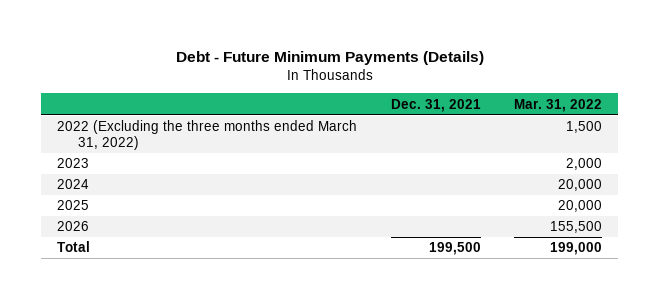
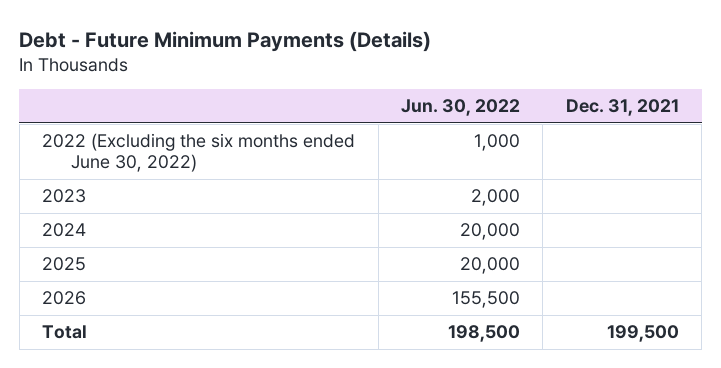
[513,98,602,112] Mar. 31, 2022 -> none
none -> [401,99,521,117] Jun. 30, 2022
[57,120,358,150] 2022 (Excluding the three months ended March 31, 2022) -> [42,133,356,173] 2022 (Excluding the six months ended June 30, 2022)

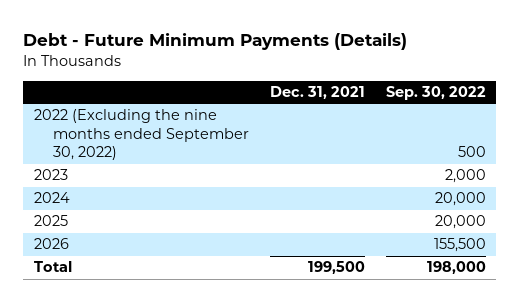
[401,99,521,117] Jun. 30, 2022 -> none
none -> [385,86,486,101] Sep. 30, 2022
[42,133,356,173] 2022 (Excluding the six months ended June 30, 2022) -> [33,109,250,161] 2022 (Excluding the nine months ended September 30, 2022)

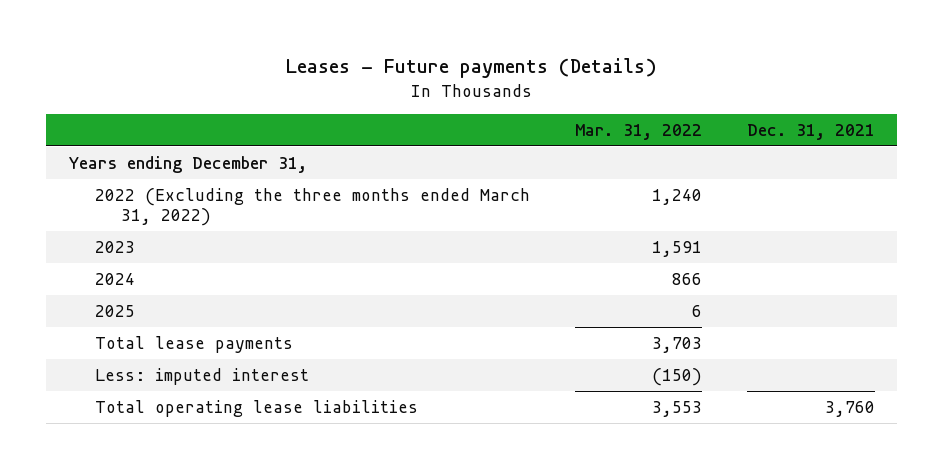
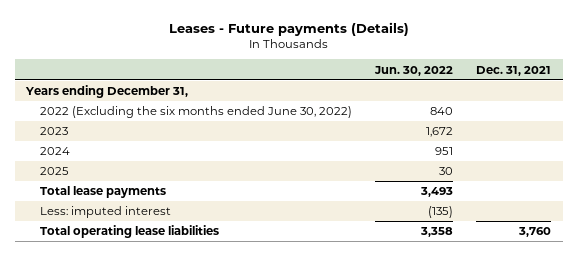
[574,123,702,140] Mar. 31, 2022 -> none
none -> [374,65,454,76] Jun. 30, 2022
[94,187,530,227] 2022 (Excluding the three months ended March 31, 2022) -> [40,106,353,119] 2022 (Excluding the six months ended June 30, 2022)

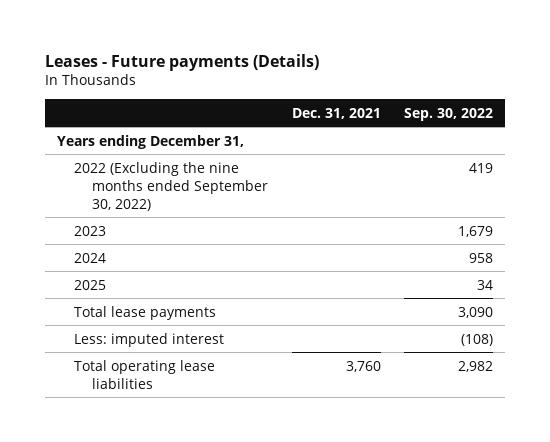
[374,65,454,76] Jun. 30, 2022 -> none
none -> [403,107,493,121] Sep. 30, 2022
[40,106,353,119] 2022 (Excluding the six months ended June 30, 2022) -> [74,161,269,211] 2022 (Excluding the nine months ended September 30, 2022)

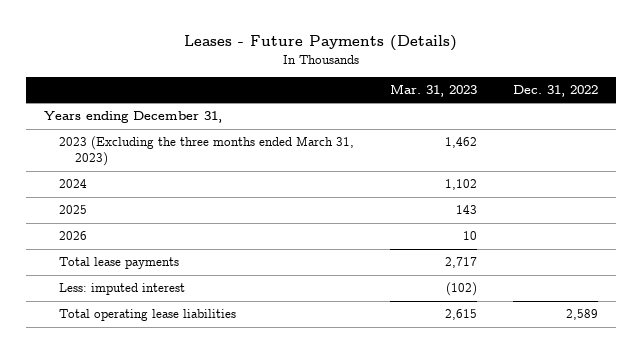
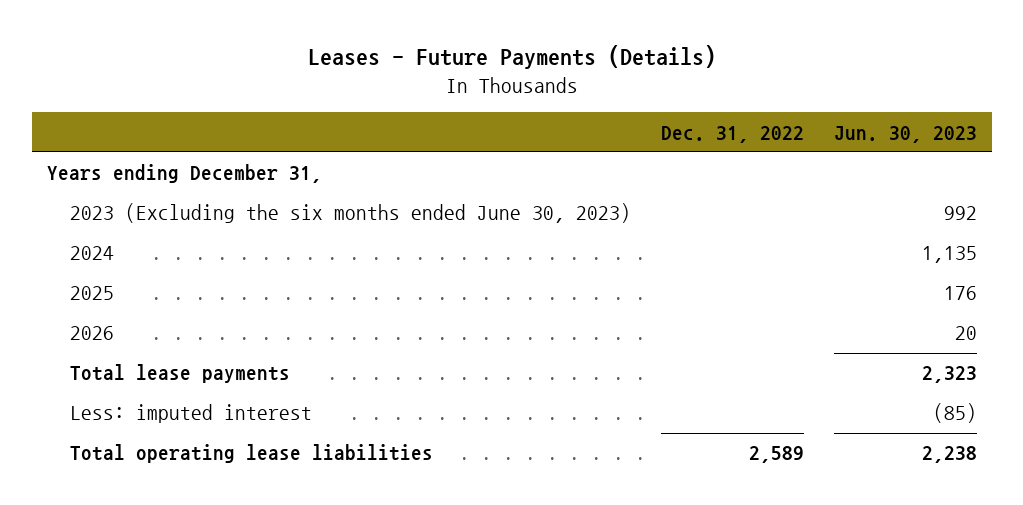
[390,84,478,98] Mar. 31, 2023 -> none
none -> [833,125,977,143] Jun. 30, 2023
[59,136,355,167] 2023 (Excluding the three months ended March 31, 2023) -> [70,203,632,224] 2023 (Excluding the six months ended June 30, 2023)

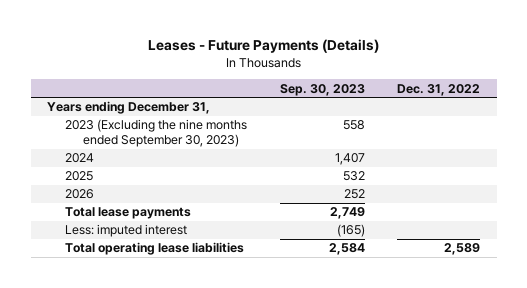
[833,125,977,143] Jun. 30, 2023 -> none
none -> [279,83,365,96] Sep. 30, 2023
[70,203,632,224] 2023 (Excluding the six months ended June 30, 2023) -> [65,119,248,148] 2023 (Excluding the nine months ended September 30, 2023)

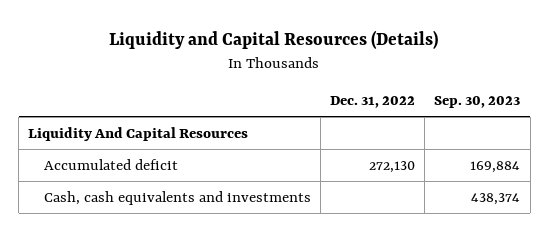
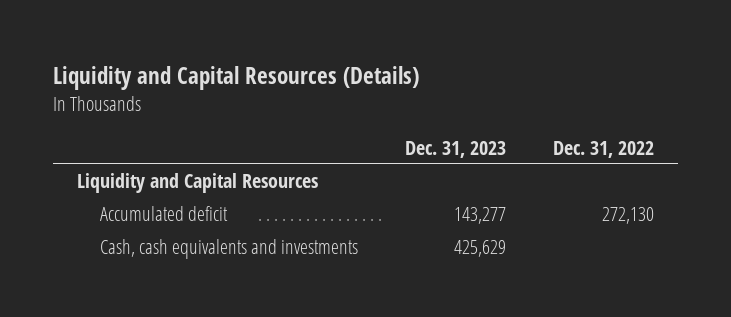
[434,96,521,109] Sep. 30, 2023 -> none
none -> [405,140,507,158] Dec. 31, 2023
[28,126,249,141] Liquidity And Capital Resources -> [76,173,318,194] Liquidity and Capital Resources

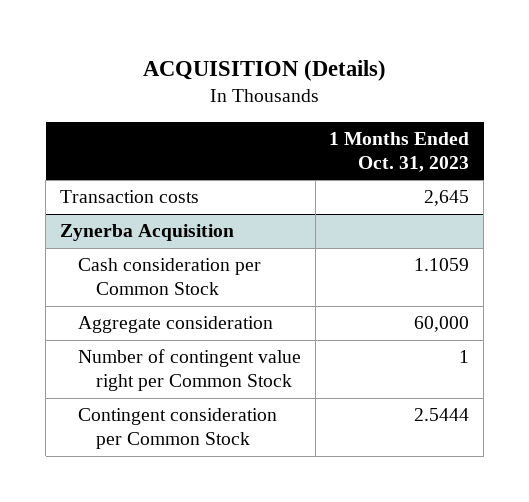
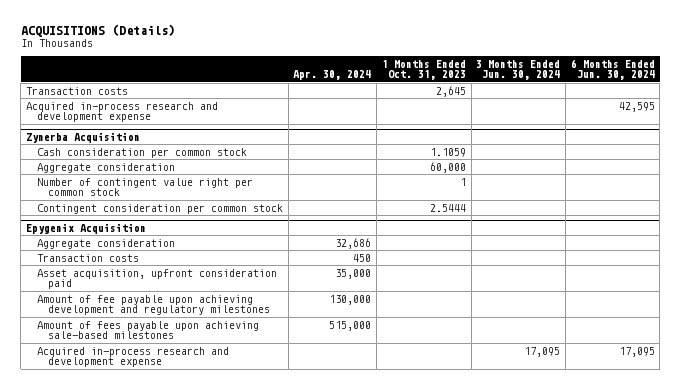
[142,59,386,81] ACQUISITION (Details) -> [20,23,175,37] ACQUISITIONS (Details)
none -> [293,70,372,81] Apr. 30, 2024
none -> [476,59,561,81] 3 Months Ended Jun. 30, 2024
none -> [570,58,655,81] 6 Months Ended Jun. 30, 2024
none -> [25,101,218,123] Acquired in-process research and development expense
[77,258,261,296] Cash consideration per Common Stock -> [37,147,248,158] Cash consideration per common stock
[77,349,301,392] Number of contingent value right per Common Stock -> [37,177,254,197] Number of contingent value right per common stock
[77,408,277,450] Contingent consideration per Common Stock -> [37,203,284,214] Contingent consideration per common stock
none -> [25,222,146,234] Epygenix Acquisition
none -> [37,238,176,249] Aggregate consideration
none -> [37,253,140,262] Transaction costs
none -> [37,268,278,290] Asset acquisition, upfront consideration paid
none -> [37,294,271,316] Amount of fee payable upon achieving development and regulatory milestones
none -> [37,320,260,340] Amount of fees payable upon achieving sale-based milestones
none -> [37,346,230,368] Acquired in-process research and development expense

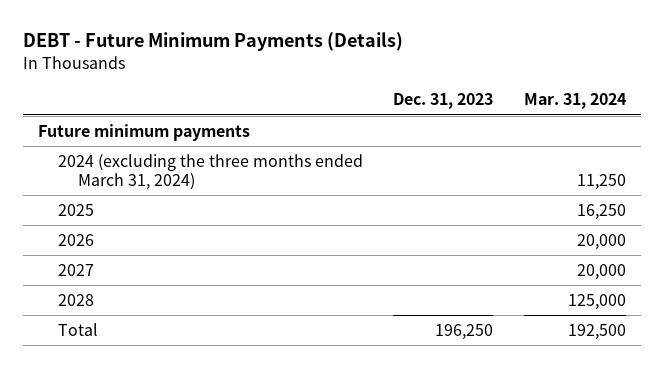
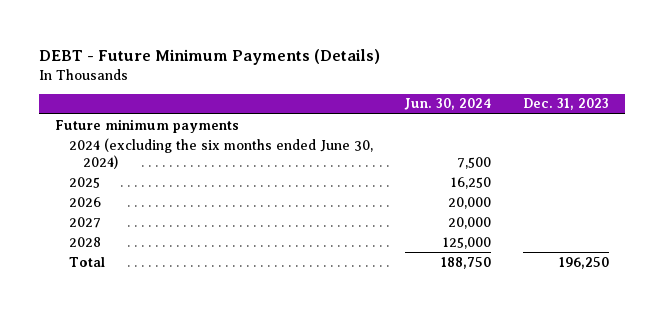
[523,93,626,110] Mar. 31, 2024 -> none
none -> [403,98,491,111] Jun. 30, 2024
[57,153,363,190] 2024 (excluding the three months ended March 31, 2024) -> [68,137,373,169] 2024 (excluding the six months ended June 30, 2024)

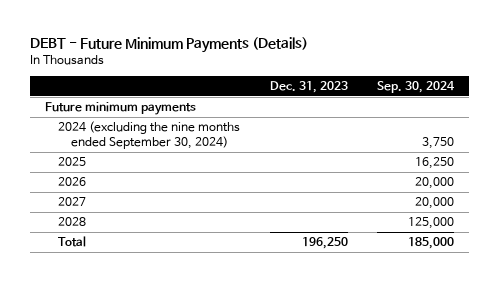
[403,98,491,111] Jun. 30, 2024 -> none
none -> [377,80,456,93] Sep. 30, 2024
[68,137,373,169] 2024 (excluding the six months ended June 30, 2024) -> [58,121,241,150] 2024 (excluding the nine months ended September 30, 2024)

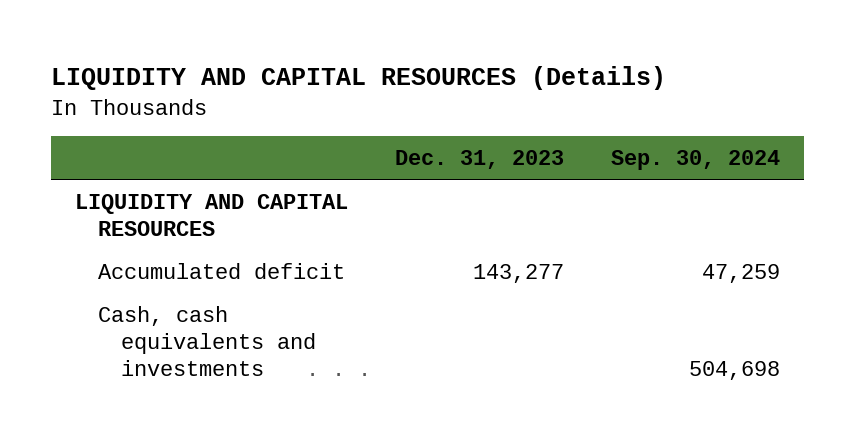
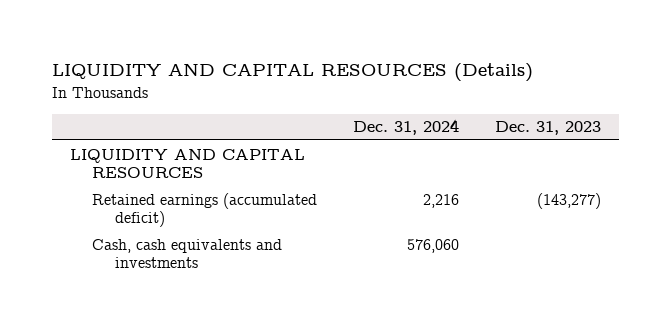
[611,150,781,171] Sep. 30, 2024 -> none
none -> [353,119,460,136] Dec. 31, 2024
[97,262,345,279] Accumulated deficit -> [92,192,318,228] Retained earnings (accumulated deficit)
[472,263,564,283] 143,277 -> [536,192,601,209] (143,277)

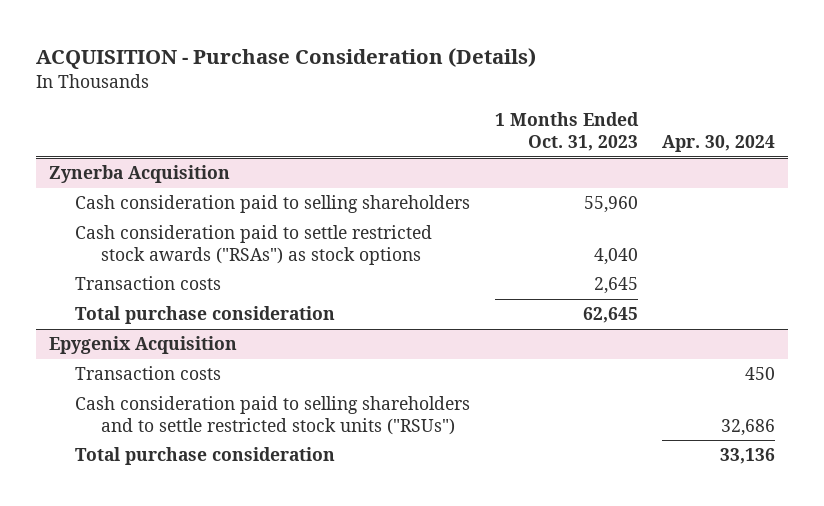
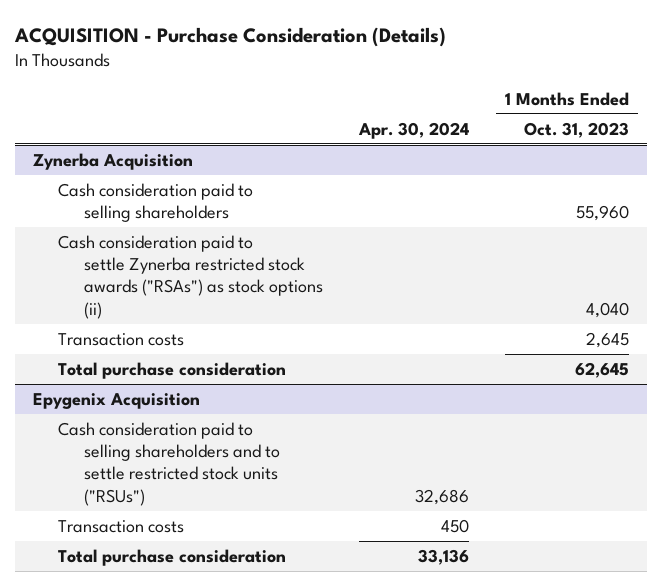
[74,225,432,265] Cash consideration paid to settle restricted stock awards ("RSAs") as stock options -> [58,234,324,319] Cash consideration paid to settle Zynerba restricted stock awards ("RSAs") as stock options (ii)
[74,366,221,381] Transaction costs -> [58,519,185,533] Transaction costs

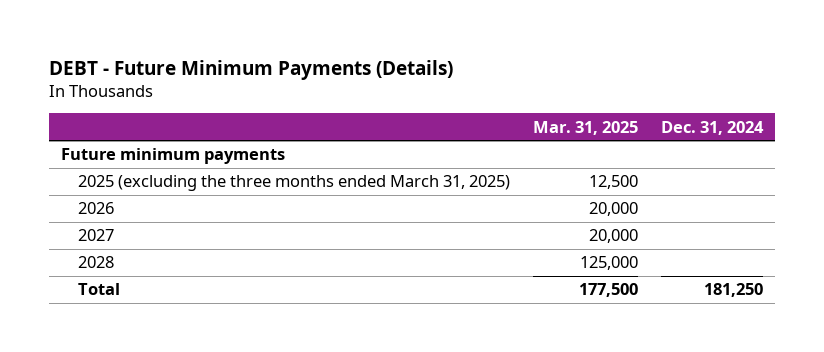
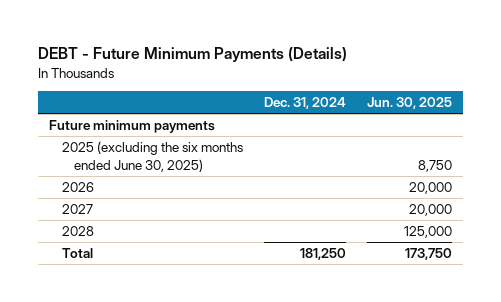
[533,120,639,135] Mar. 31, 2025 -> none
none -> [367,97,453,110] Jun. 30, 2025
[77,175,510,192] 2025 (excluding the three months ended March 31, 2025) -> [61,140,243,172] 2025 (excluding the six months ended June 30, 2025)

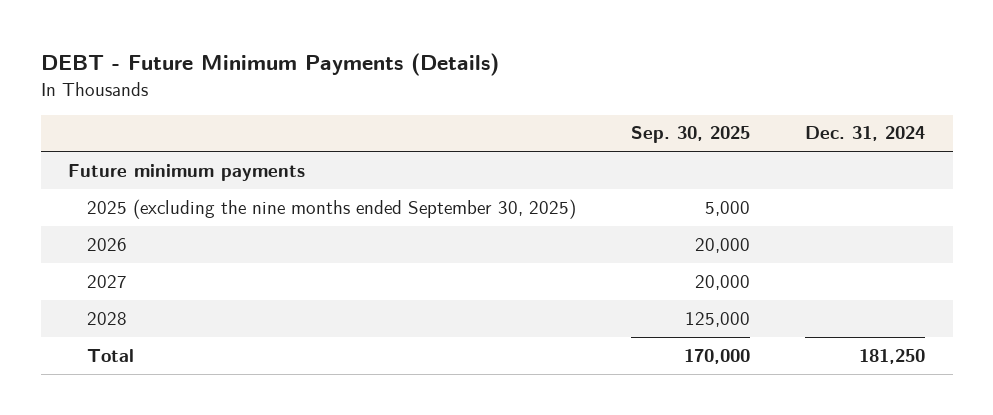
[367,97,453,110] Jun. 30, 2025 -> none
none -> [630,126,750,144] Sep. 30, 2025
[61,140,243,172] 2025 (excluding the six months ended June 30, 2025) -> [86,198,576,219] 2025 (excluding the nine months ended September 30, 2025)

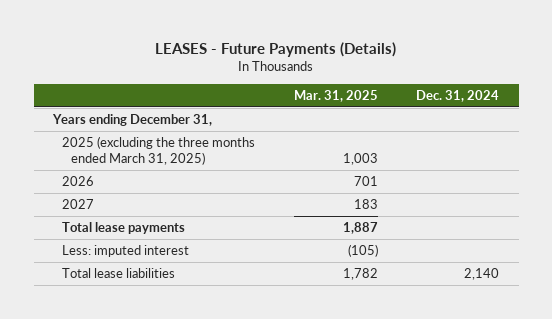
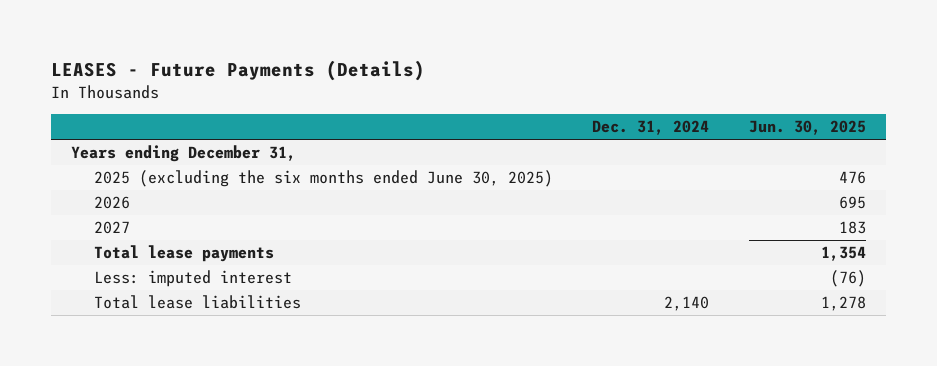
[293,90,378,103] Mar. 31, 2025 -> none
none -> [749,120,867,136] Jun. 30, 2025
[62,135,256,165] 2025 (excluding the three months ended March 31, 2025) -> [93,170,553,188] 2025 (excluding the six months ended June 30, 2025)

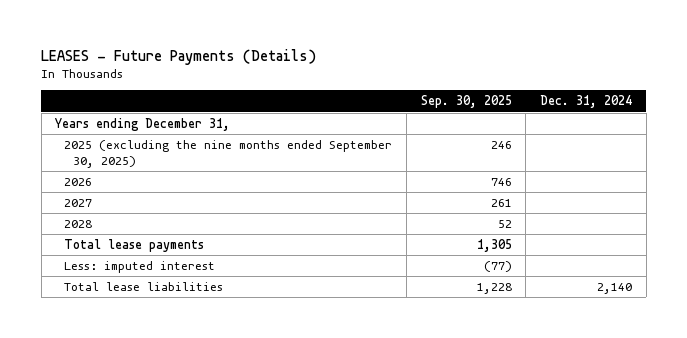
[749,120,867,136] Jun. 30, 2025 -> none
none -> [420,95,512,109] Sep. 30, 2025
[93,170,553,188] 2025 (excluding the six months ended June 30, 2025) -> [64,140,393,168] 2025 (excluding the nine months ended September 30, 2025)
none -> [64,220,93,229] 2028

